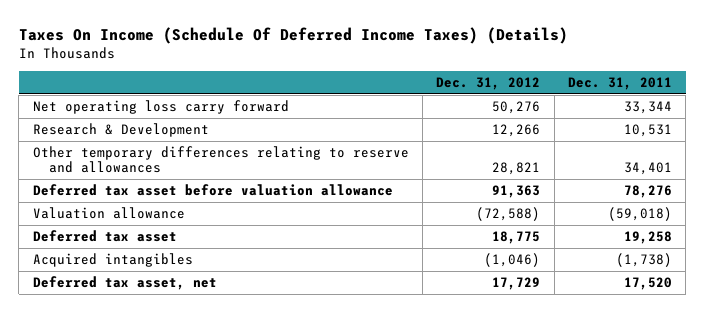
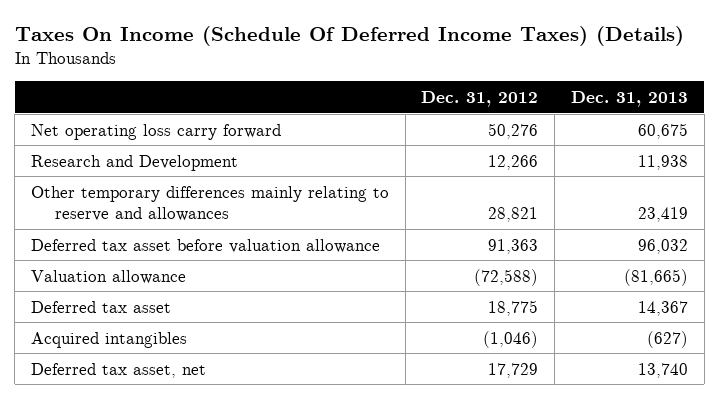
[567,77,672,91] Dec. 31, 2011 -> none
none -> [571,90,689,107] Dec. 31, 2013
[32,122,209,137] Research & Development -> [30,154,238,171] Research and Development
[32,145,409,174] Other temporary differences relating to reserve and allowances -> [30,185,389,222] Other temporary differences mainly relating to reserve and allowances

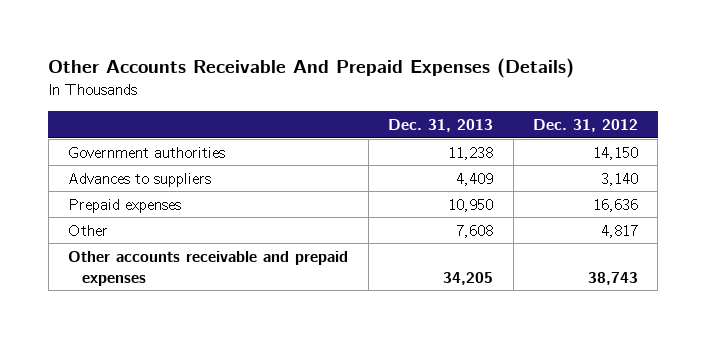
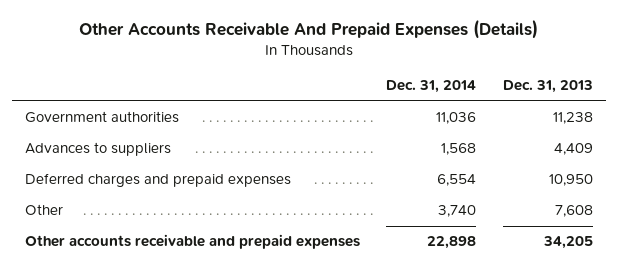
[533,118,639,132] Dec. 31, 2012 -> none
none -> [386,80,477,94] Dec. 31, 2014
[68,198,182,213] Prepaid expenses -> [25,173,292,188] Deferred charges and prepaid expenses

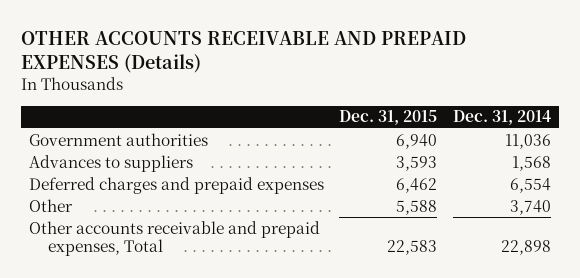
[78,19,538,40] Other Accounts Receivable And Prepaid Expenses (Details) -> [20,30,466,74] OTHER ACCOUNTS RECEIVABLE AND PREPAID EXPENSES (Details)
[502,80,593,94] Dec. 31, 2013 -> none
none -> [339,110,438,126] Dec. 31, 2015
[25,234,361,250] Other accounts receivable and prepaid expenses -> [28,220,320,256] Other accounts receivable and prepaid expenses, Total

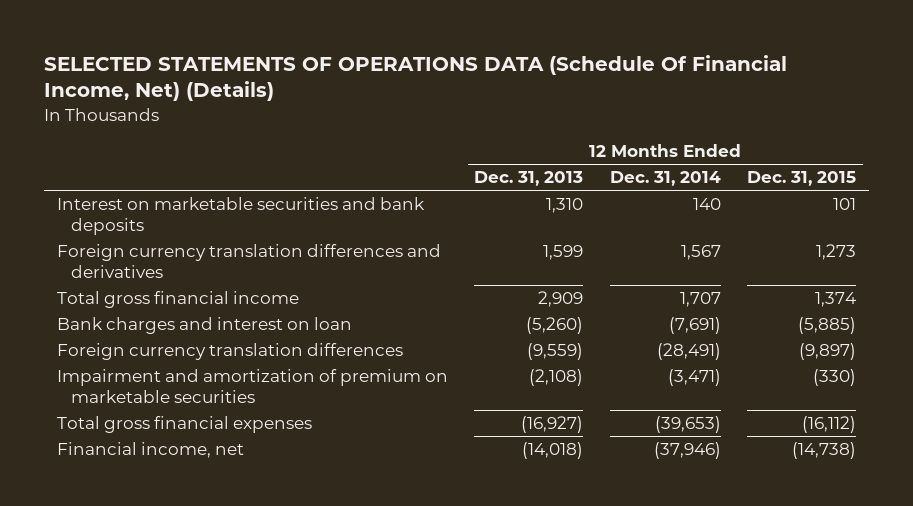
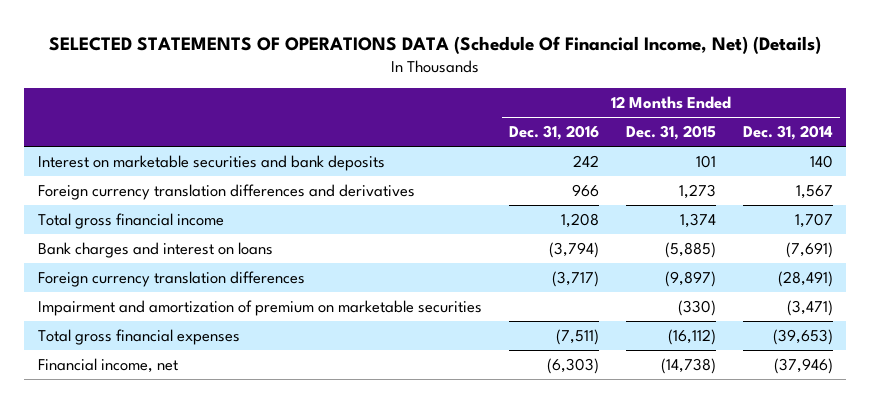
[474,171,584,187] Dec. 31, 2013 -> none
none -> [508,125,599,141] Dec. 31, 2016
[56,317,352,335] Bank charges and interest on loan -> [37,241,273,258] Bank charges and interest on loans

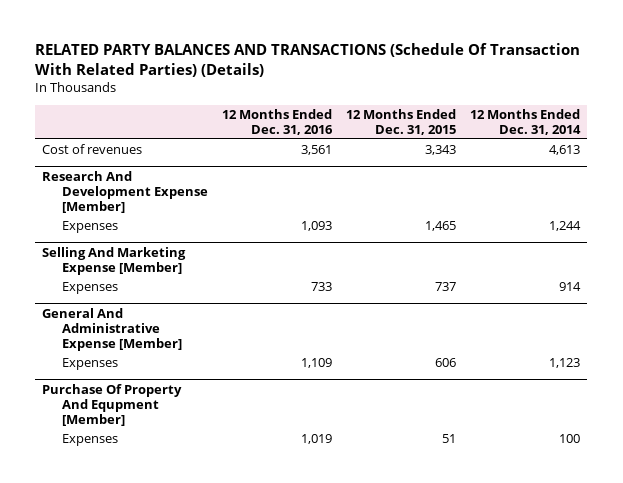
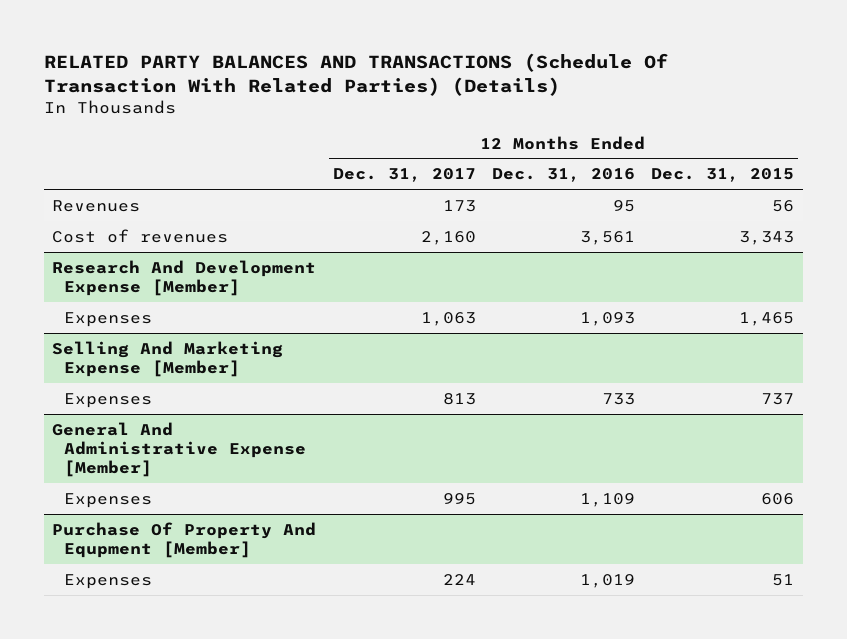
[470,108,582,135] 12 Months Ended Dec. 31, 2014 -> none
none -> [332,168,476,183] Dec. 31, 2017
none -> [52,199,141,212] Revenues

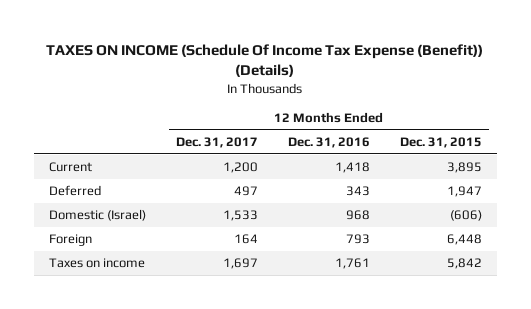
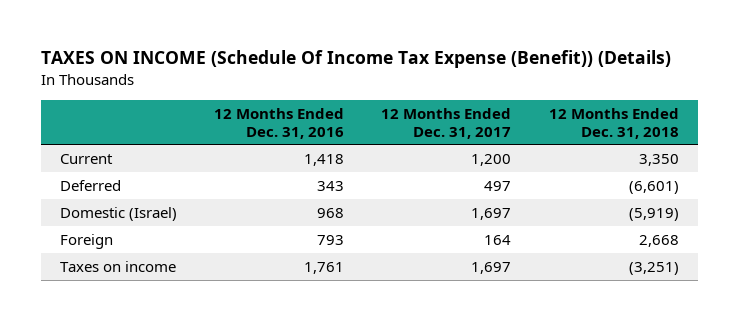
[399,137,482,149] Dec. 31, 2015 -> none
none -> [548,107,679,139] 12 Months Ended Dec. 31, 2018
[223,210,259,222] 1,533 -> [471,207,512,220] 1,697

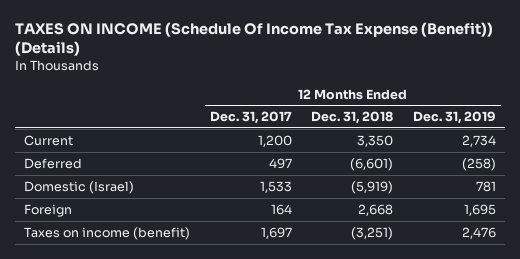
[214,107,345,139] 12 Months Ended Dec. 31, 2016 -> none
none -> [412,111,496,125] Dec. 31, 2019
[471,207,512,220] 1,697 -> [259,180,292,193] 1,533
[59,260,176,272] Taxes on income -> [24,226,191,240] Taxes on income (benefit)

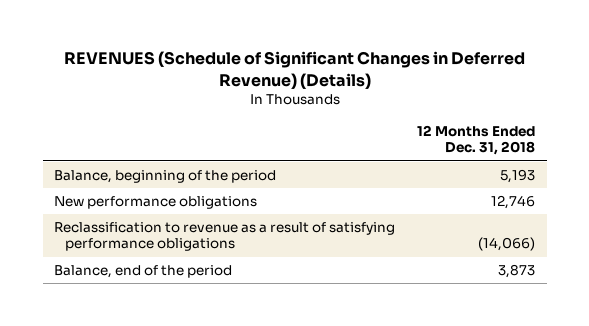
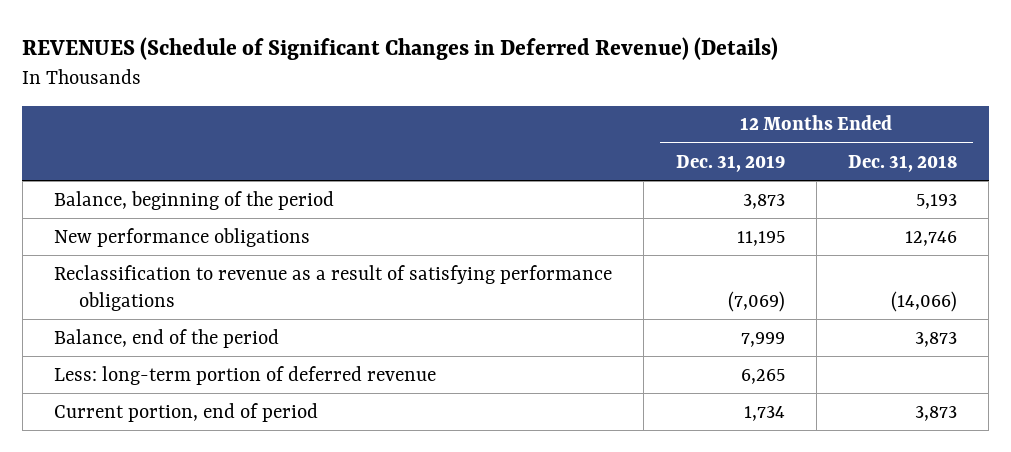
none -> [675,154,785,172] Dec. 31, 2019
none -> [54,365,437,385] Less: long-term portion of deferred revenue
none -> [54,402,319,422] Current portion, end of period

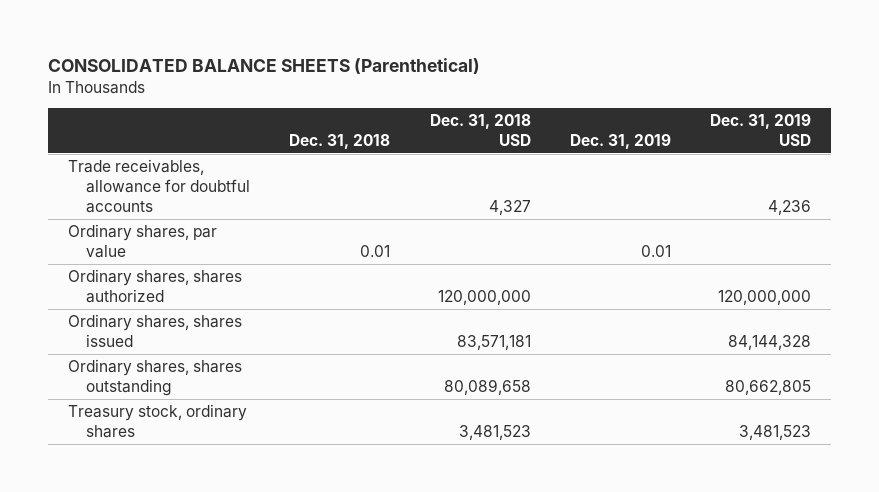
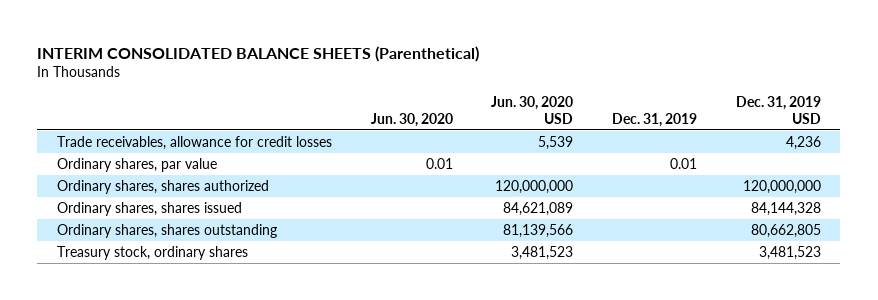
[47,57,480,74] CONSOLIDATED BALANCE SHEETS (Parenthetical) -> [37,45,480,62] INTERIM CONSOLIDATED BALANCE SHEETS (Parenthetical)
[289,133,391,149] Dec. 31, 2018 -> none
[429,114,531,146] Dec. 31, 2018 USD -> none
none -> [370,112,453,127] Jun. 30, 2020
none -> [491,95,574,124] Jun. 30, 2020 USD
[67,159,251,213] Trade receivables, allowance for doubtful accounts -> [56,136,332,151] Trade receivables, allowance for credit losses

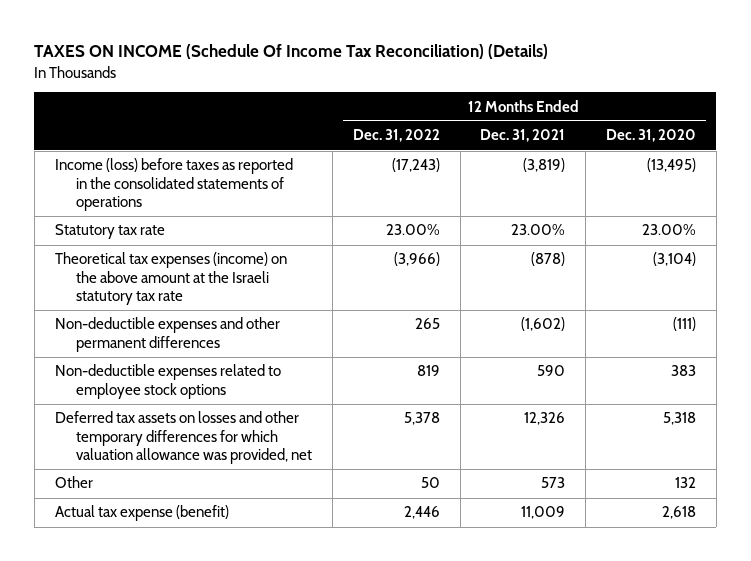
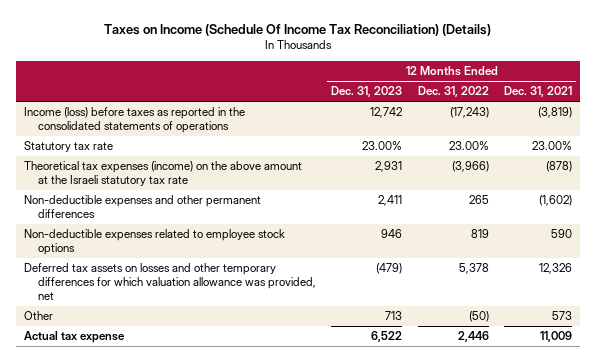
[34,44,549,60] TAXES ON INCOME (Schedule Of Income Tax Reconciliation) (Details) -> [103,23,491,36] Taxes on Income (Schedule Of Income Tax Reconciliation) (Details)
[605,129,696,143] Dec. 31, 2020 -> none
none -> [331,86,403,98] Dec. 31, 2023
[420,477,440,489] 50 -> [468,311,489,323] (50)
[54,505,229,522] Actual tax expense (benefit) -> [23,331,125,344] Actual tax expense

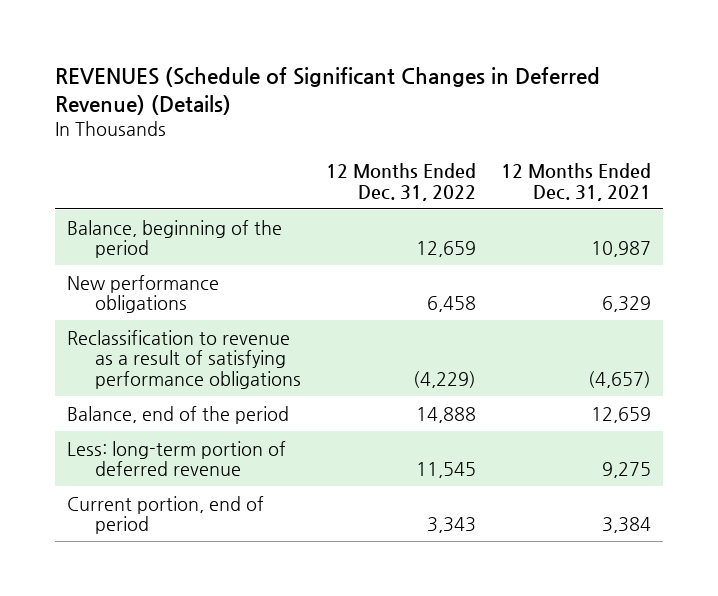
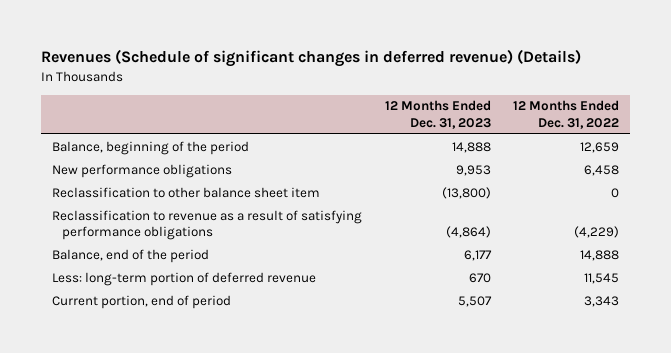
[54,66,600,116] REVENUES (Schedule of Significant Changes in Deferred Revenue) (Details) -> [41,49,582,68] Revenues (Schedule of significant changes in deferred revenue) (Details)
[500,163,651,201] 12 Months Ended Dec. 31, 2021 -> none
none -> [384,100,491,129] 12 Months Ended Dec. 31, 2023
none -> [52,186,321,198] Reclassification to other balance sheet item

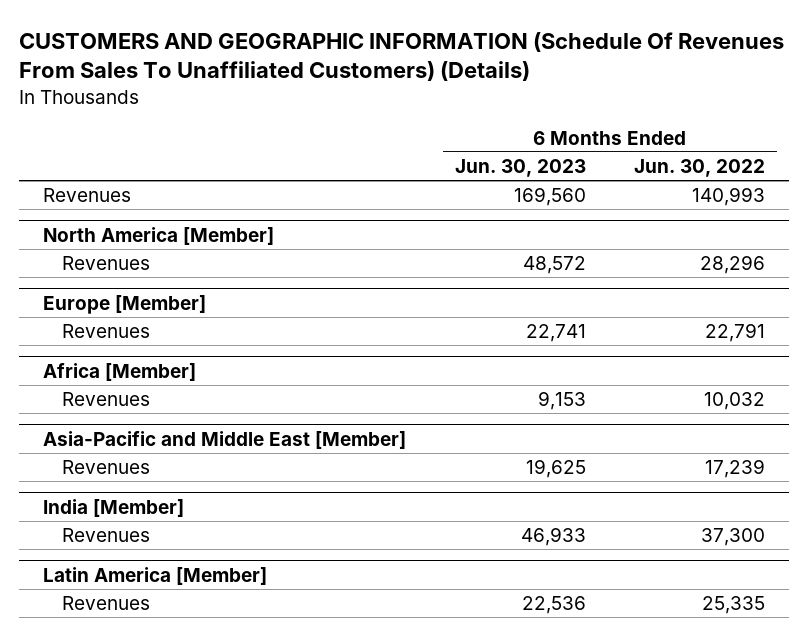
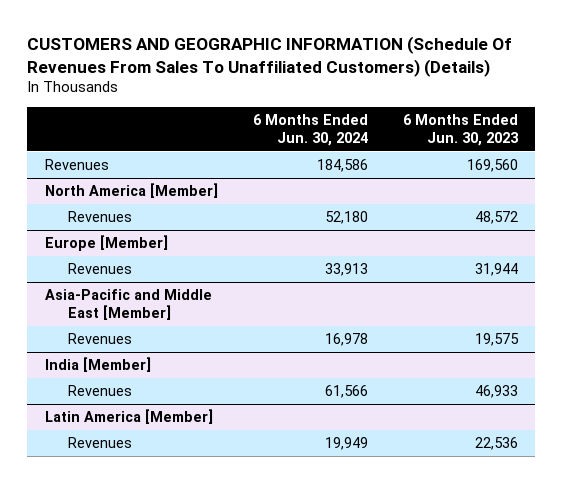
[634,159,766,178] Jun. 30, 2022 -> none
none -> [252,114,368,147] 6 Months Ended Jun. 30, 2024
[43,362,197,381] Africa [Member] -> none
[62,392,151,407] Revenues -> none
[525,324,586,343] 22,741 -> [474,263,518,277] 31,944
[525,459,586,479] 19,625 -> [474,333,519,347] 19,575

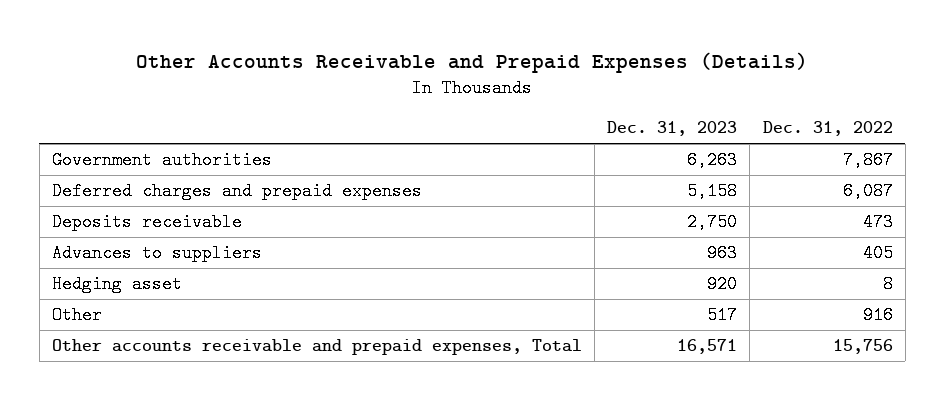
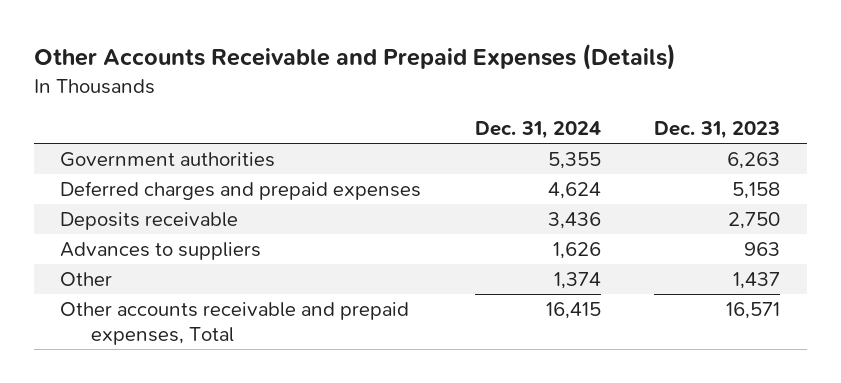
[762,121,893,137] Dec. 31, 2022 -> none
none -> [474,120,601,139] Dec. 31, 2024
[51,275,182,294] Hedging asset -> none
[707,306,738,325] 517 -> [733,272,781,290] 1,437

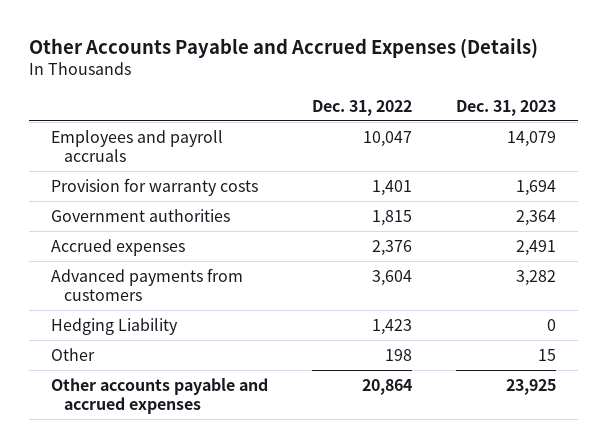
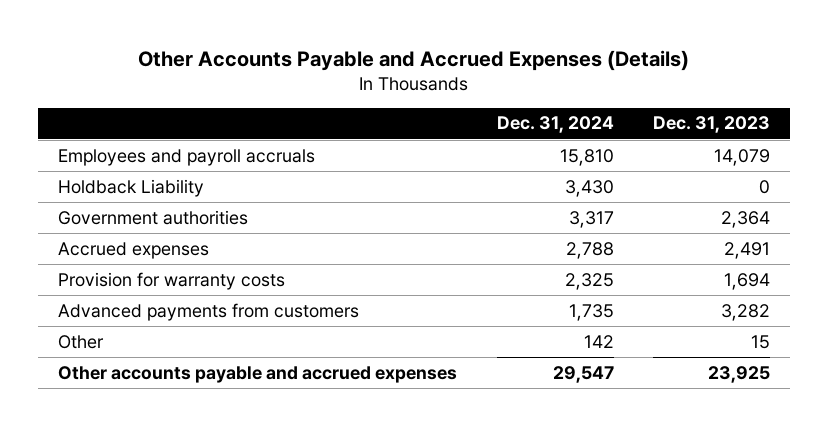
[311,99,412,116] Dec. 31, 2022 -> none
none -> [496,116,614,134] Dec. 31, 2024
none -> [58,178,205,197] Holdback Liability
[50,177,258,196] Provision for warranty costs -> [58,271,286,290] Provision for warranty costs
[50,317,178,335] Hedging Liability -> none

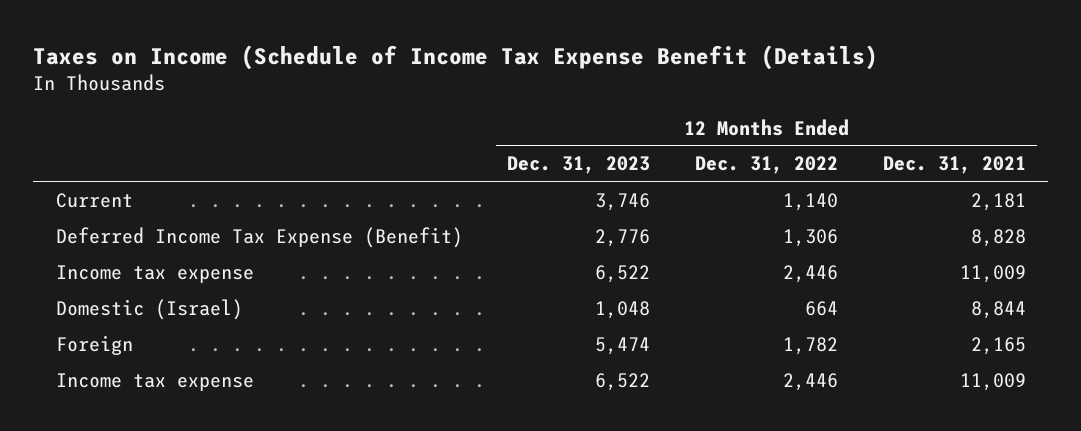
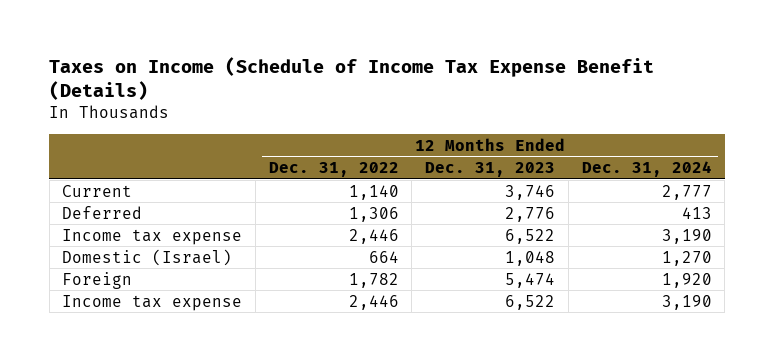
[882,156,1026,175] Dec. 31, 2021 -> none
none -> [581,161,712,178] Dec. 31, 2024
[55,226,463,248] Deferred Income Tax Expense (Benefit) -> [62,205,143,219] Deferred

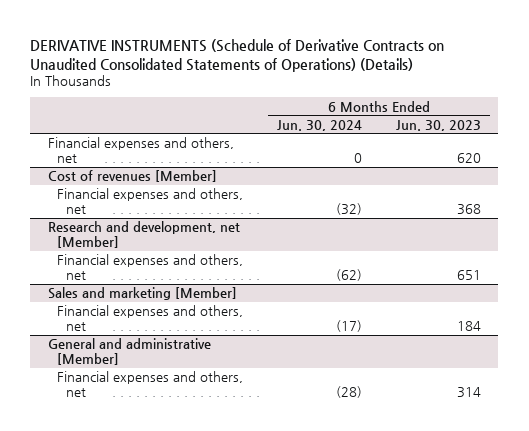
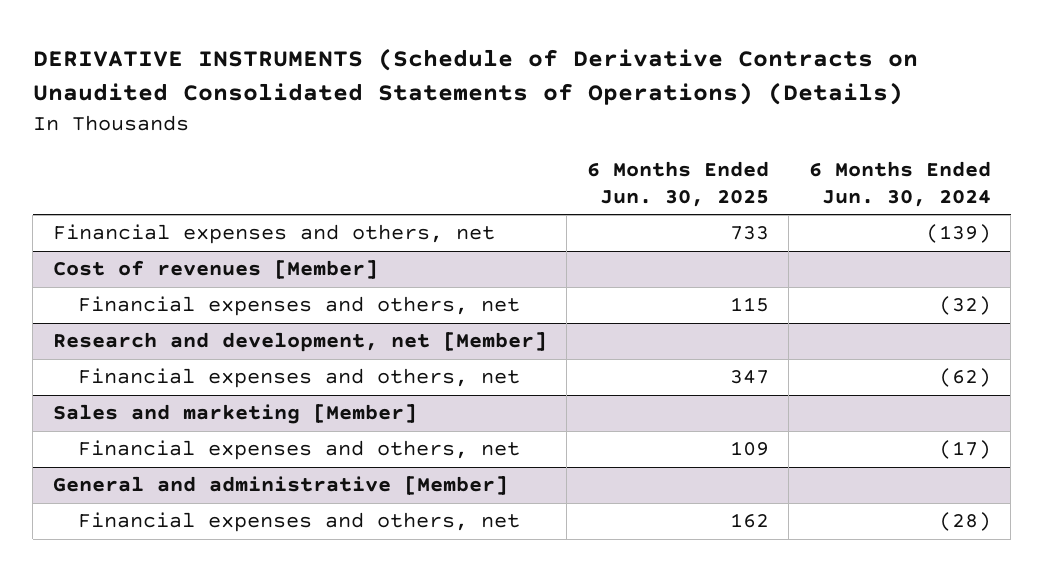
[396,119,482,131] Jun. 30, 2023 -> none
none -> [586,160,769,207] 6 Months Ended Jun. 30, 2025
[354,153,363,164] 0 -> [925,224,991,244] (139)

